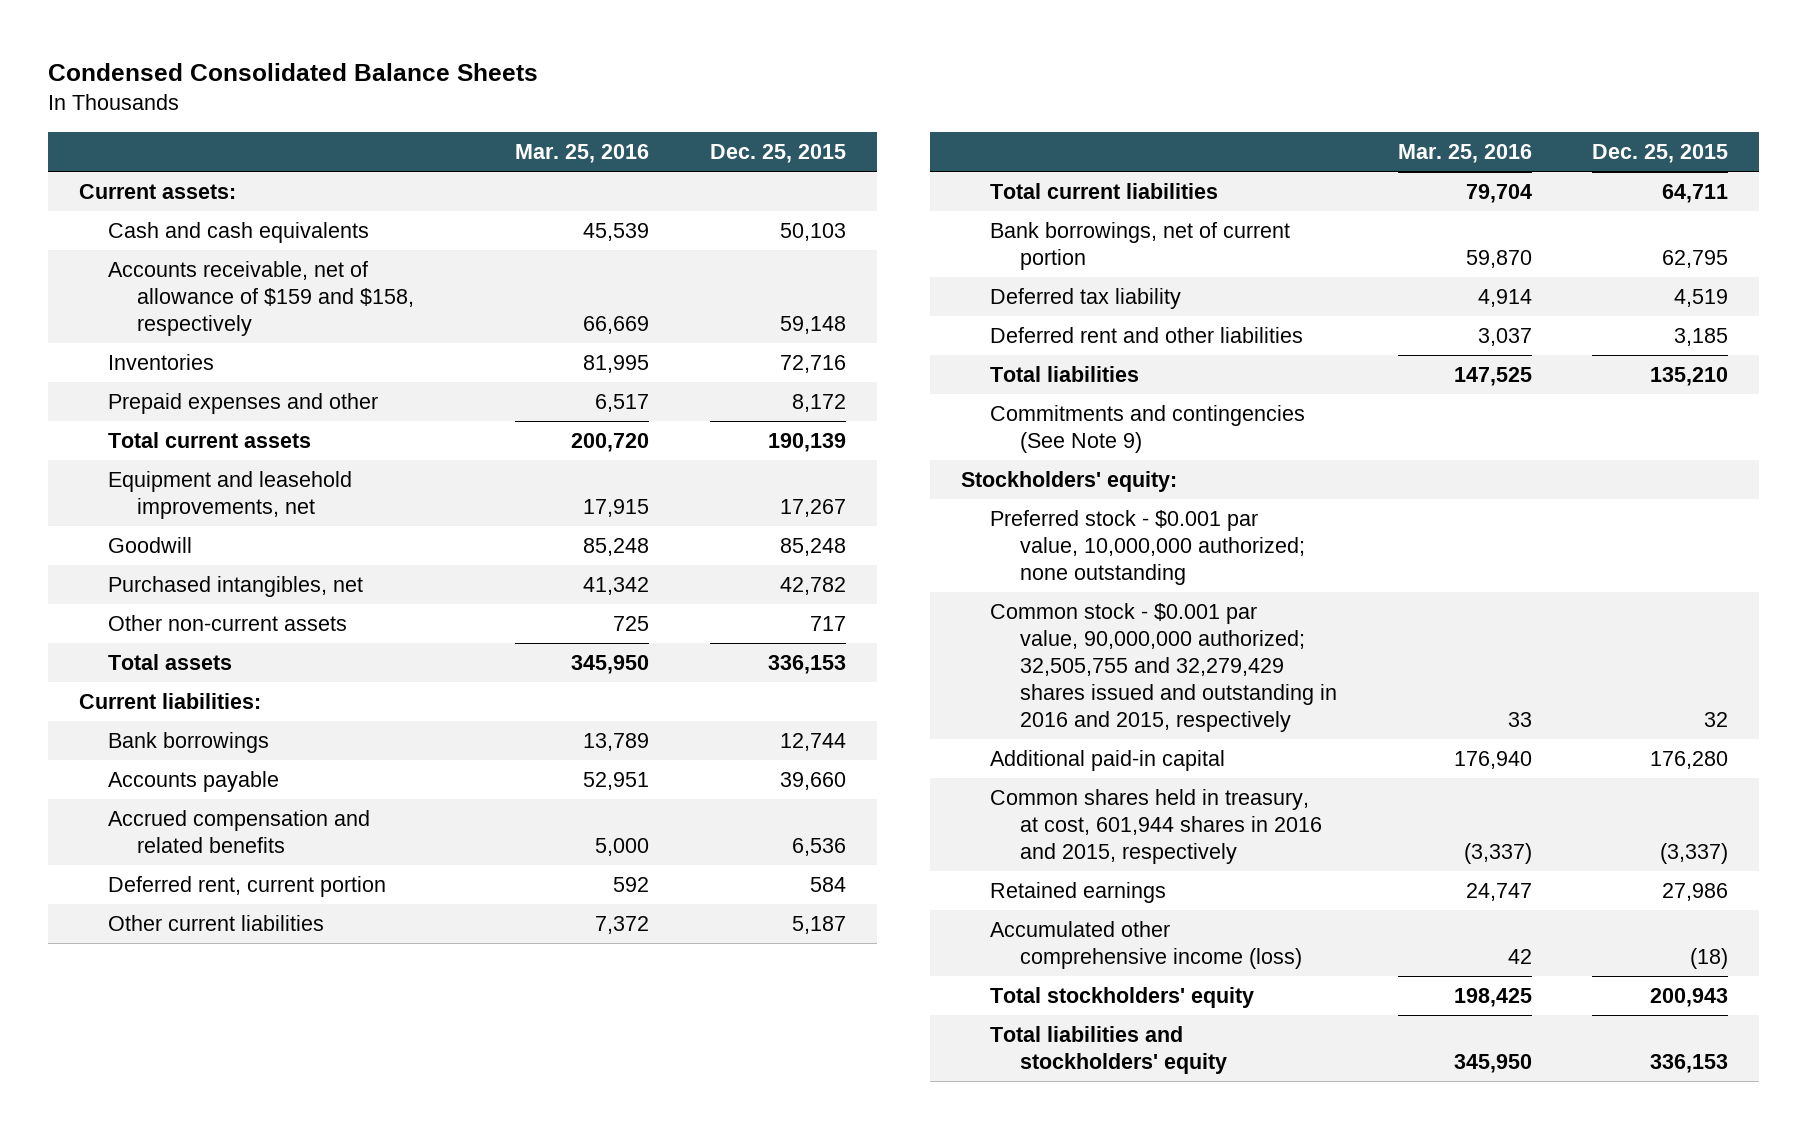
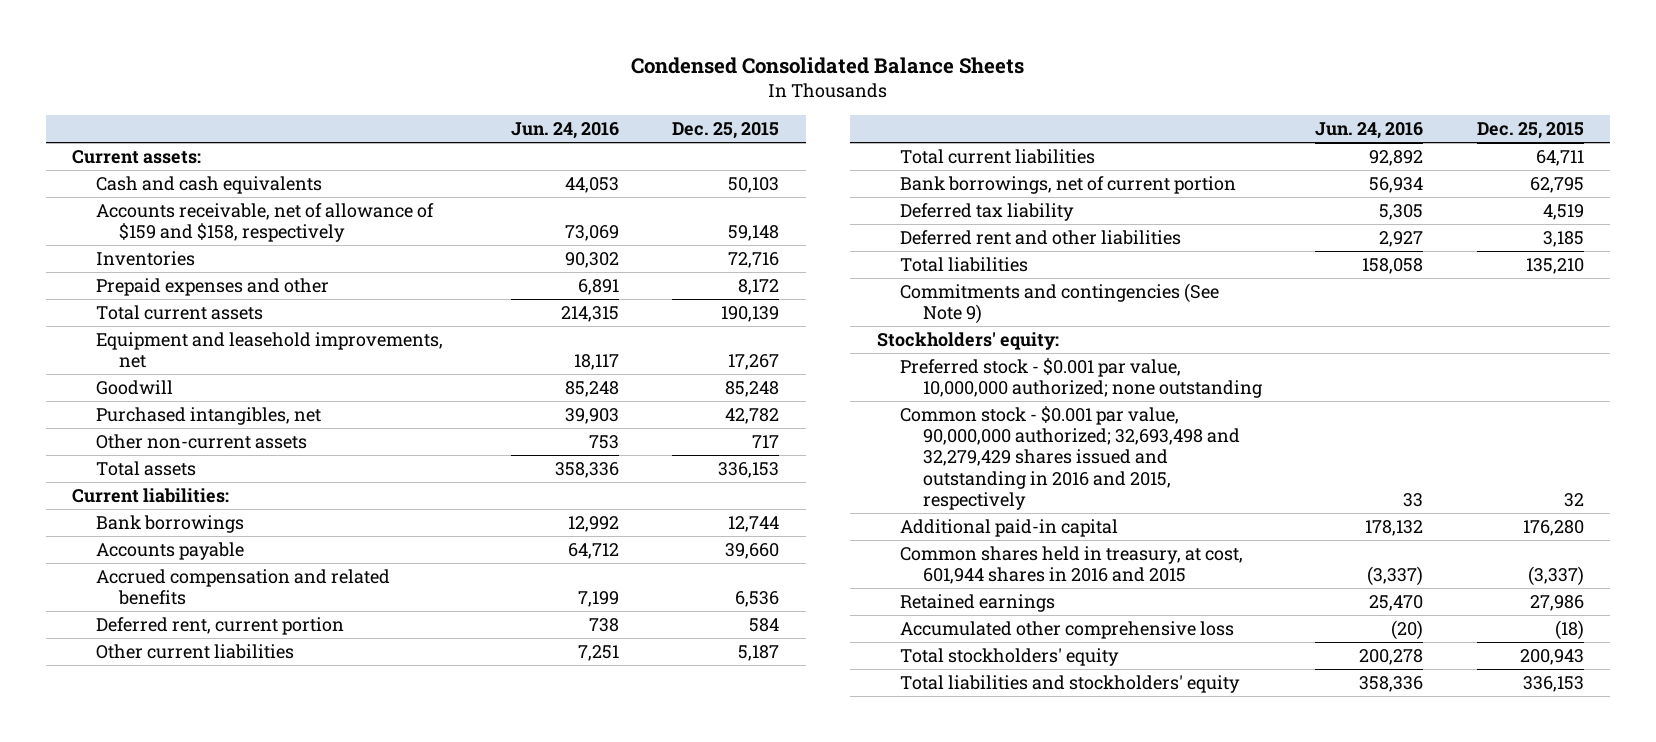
[515,143,650,163] Mar. 25, 2016 -> none
none -> [510,122,619,140] Jun. 24, 2016
[990,603,1337,732] Common stock - $0.001 par value, 90,000,000 authorized; 32,505,755 and 32,279,429 shares issued and outstanding in 2016 and 2015, respectively -> [900,406,1241,510] Common stock - $0.001 par value, 90,000,000 authorized; 32,693,498 and 32,279,429 shares issued and outstanding in 2016 and 2015, respectively
[990,789,1322,865] Common shares held in treasury, at cost, 601,944 shares in 2016 and 2015, respectively -> [900,546,1244,585] Common shares held in treasury, at cost, 601,944 shares in 2016 and 2015
[990,921,1302,970] Accumulated other comprehensive income (loss) -> [900,621,1235,640] Accumulated other comprehensive loss

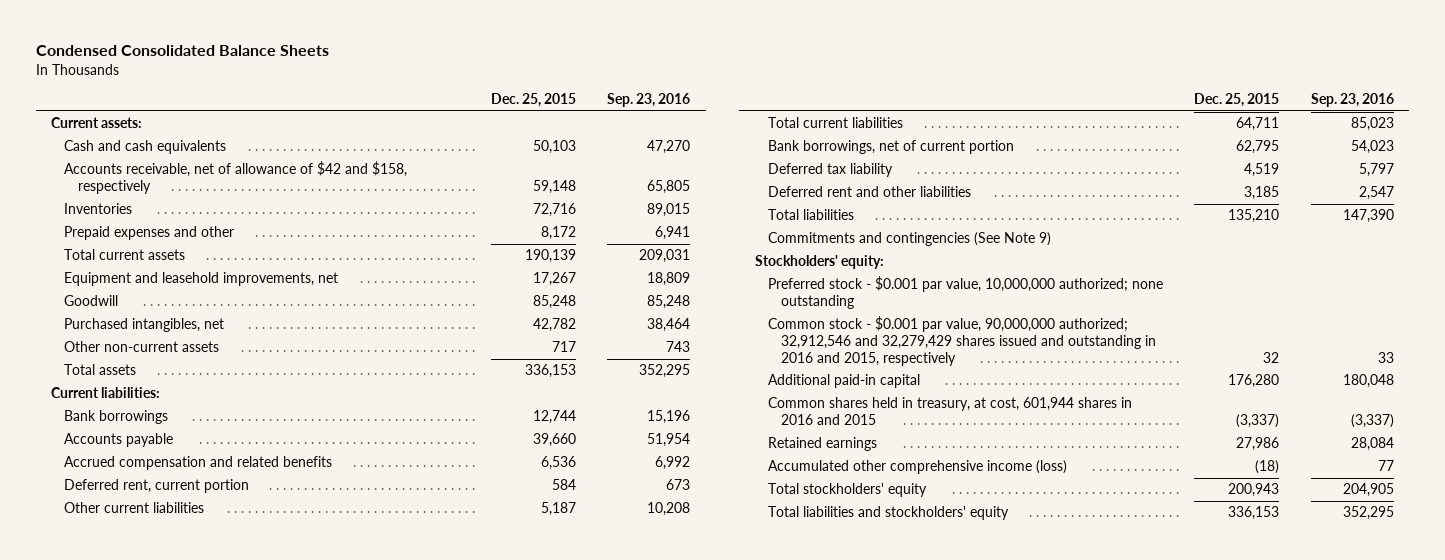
[510,122,619,140] Jun. 24, 2016 -> none
none -> [606,93,690,108] Sep. 23, 2016
[95,203,434,243] Accounts receivable, net of allowance of $159 and $158, respectively -> [64,161,408,194] Accounts receivable, net of allowance of $42 and $158, respectively
[900,406,1241,510] Common stock - $0.001 par value, 90,000,000 authorized; 32,693,498 and 32,279,429 shares issued and outstanding in 2016 and 2015, respectively -> [768,316,1157,366] Common stock - $0.001 par value, 90,000,000 authorized; 32,912,546 and 32,279,429 shares issued and outstanding in 2016 and 2015, respectively
[900,621,1235,640] Accumulated other comprehensive loss -> [768,460,1068,475] Accumulated other comprehensive income (loss)

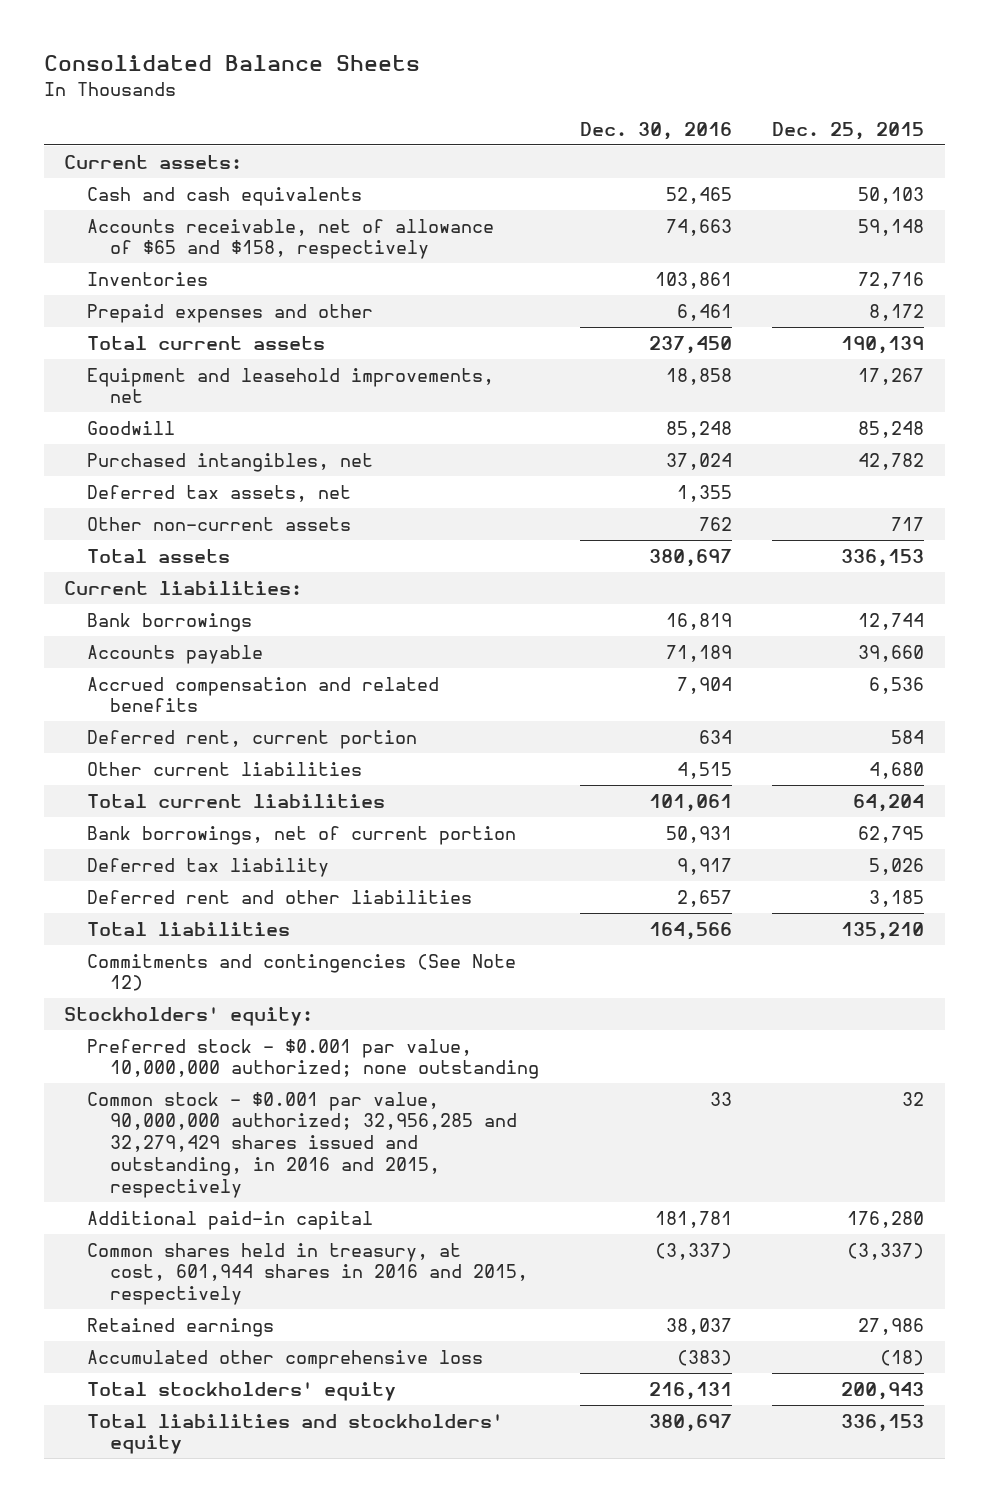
[35,45,329,57] Condensed Consolidated Balance Sheets -> [43,55,420,72] Consolidated Balance Sheets
[606,93,690,108] Sep. 23, 2016 -> none
none -> [579,121,732,140] Dec. 30, 2016
[64,161,408,194] Accounts receivable, net of allowance of $42 and $158, respectively -> [87,218,495,260] Accounts receivable, net of allowance of $65 and $158, respectively
none -> [87,484,352,502] Deferred tax assets, net
[540,502,576,517] 5,187 -> [869,761,925,779] 4,680
[1236,117,1280,132] 64,711 -> [853,793,925,812] 64,204
[1244,163,1280,178] 4,519 -> [869,857,925,875] 5,026
[768,232,1052,247] Commitments and contingencies (See Note 9) -> [87,953,517,992] Commitments and contingencies (See Note 12)
[768,316,1157,366] Common stock - $0.001 par value, 90,000,000 authorized; 32,912,546 and 32,279,429 shares issued and outstanding in 2016 and 2015, respectively -> [87,1091,518,1199] Common stock - $0.001 par value, 90,000,000 authorized; 32,956,285 and 32,279,429 shares issued and outstanding, in 2016 and 2015, respectively
[768,397,1133,425] Common shares held in treasury, at cost, 601,944 shares in 2016 and 2015 -> [87,1242,529,1306] Common shares held in treasury, at cost, 601,944 shares in 2016 and 2015, respectively
[768,460,1068,475] Accumulated other comprehensive income (loss) -> [87,1349,484,1369] Accumulated other comprehensive loss

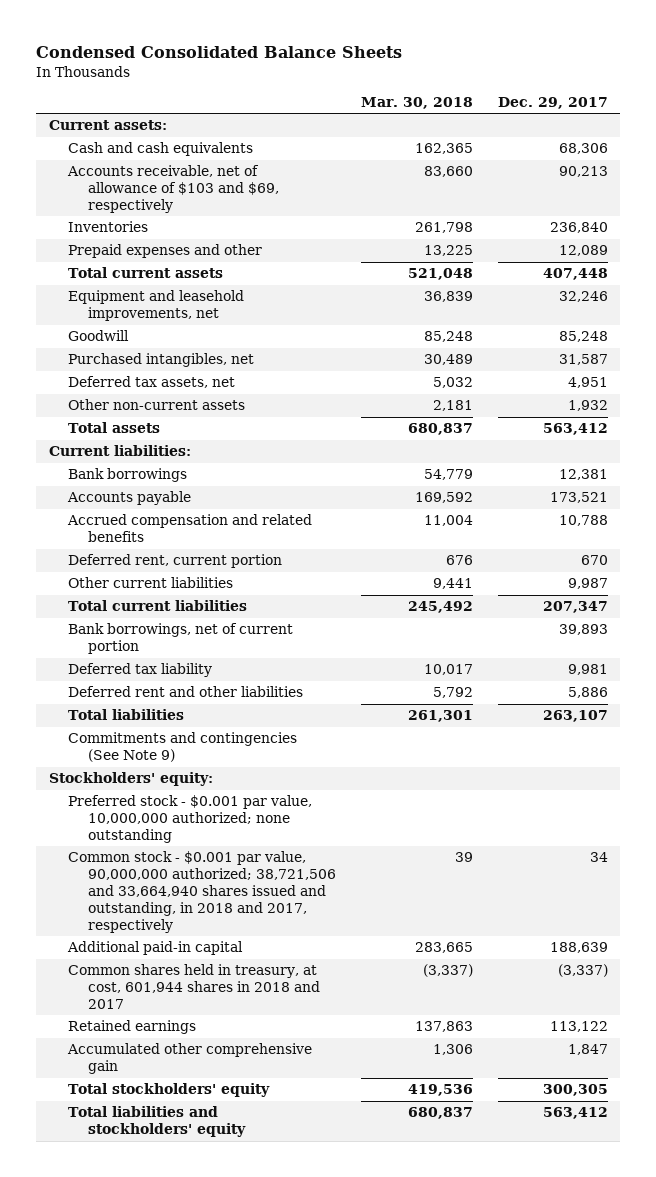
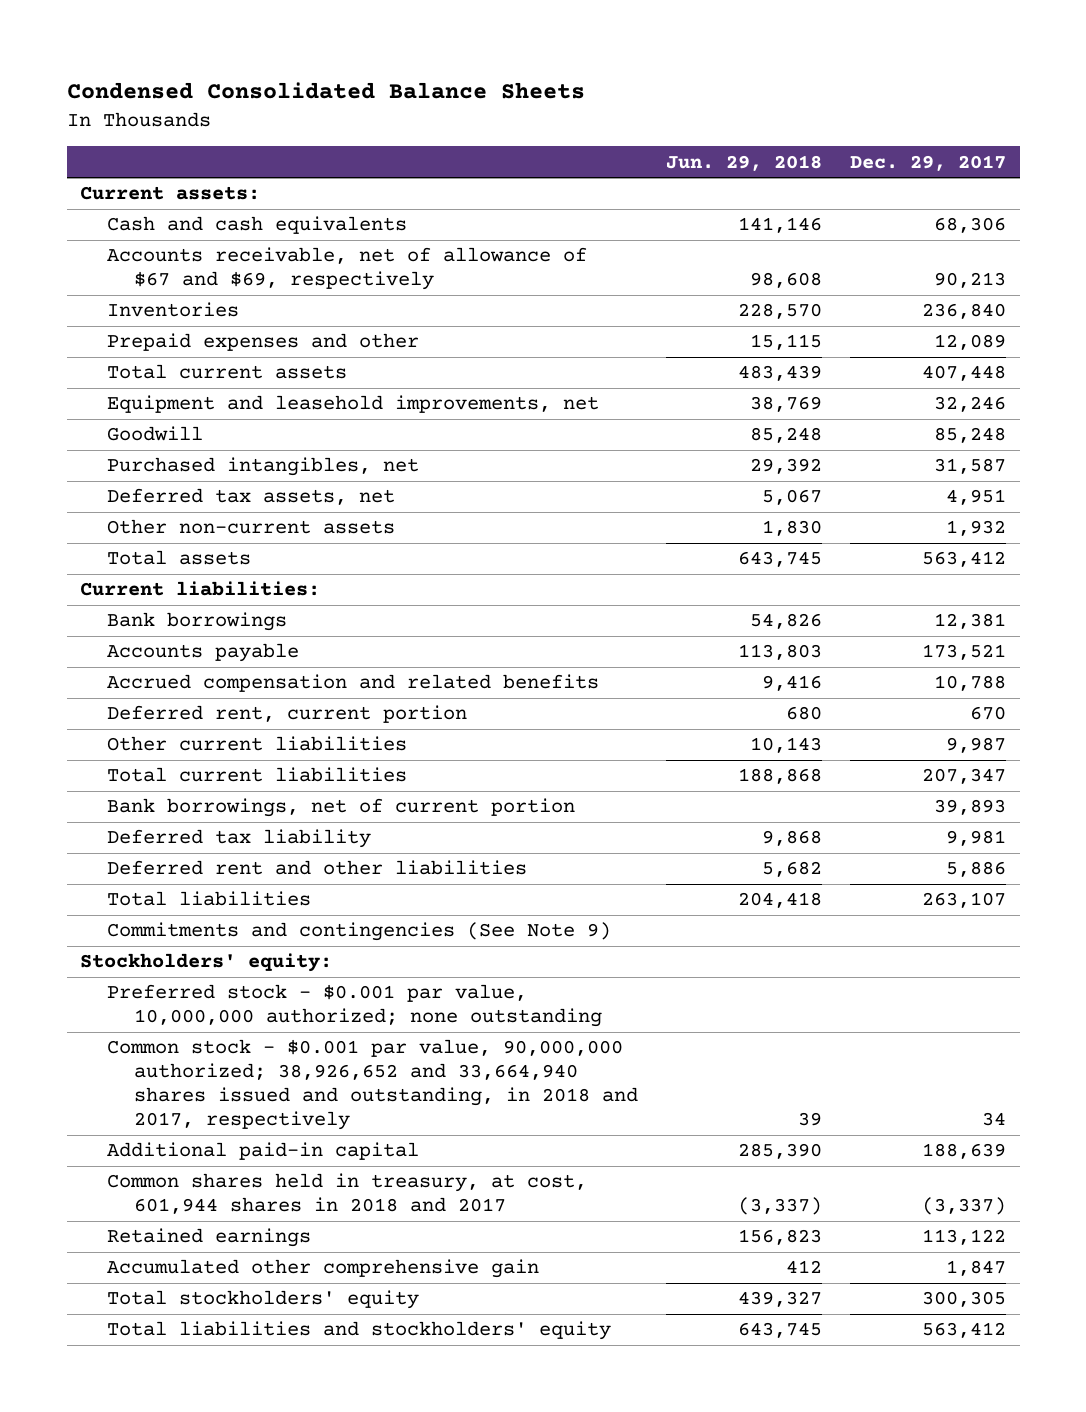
[360,97,473,110] Mar. 30, 2018 -> none
none -> [665,154,822,171] Jun. 29, 2018
[67,165,280,214] Accounts receivable, net of allowance of $103 and $69, respectively -> [107,247,588,291] Accounts receivable, net of allowance of $67 and $69, respectively
[68,851,337,933] Common stock - $0.001 par value, 90,000,000 authorized; 38,721,506 and 33,664,940 shares issued and outstanding, in 2018 and 2017, respectively -> [107,1039,639,1131] Common stock - $0.001 par value, 90,000,000 authorized; 38,926,652 and 33,664,940 shares issued and outstanding, in 2018 and 2017, respectively

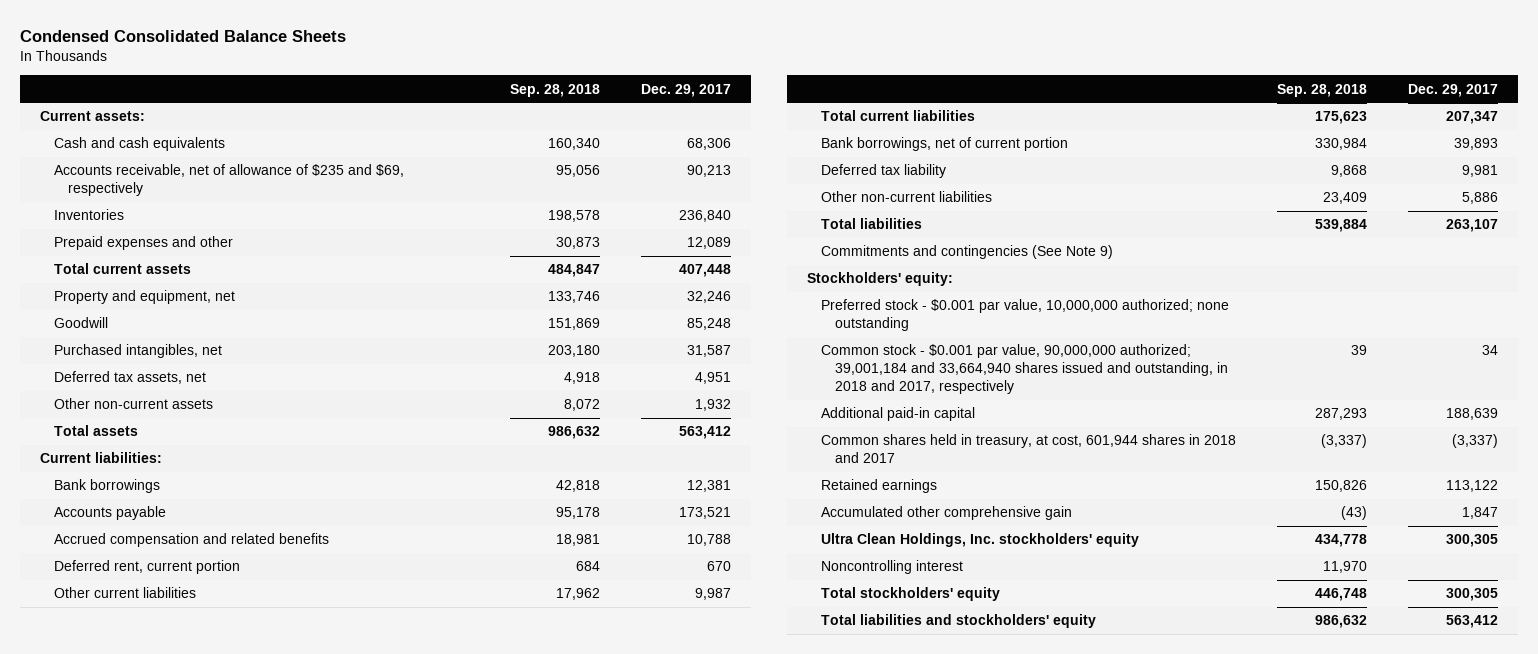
[665,154,822,171] Jun. 29, 2018 -> none
none -> [509,83,600,97] Sep. 28, 2018
[107,247,588,291] Accounts receivable, net of allowance of $67 and $69, respectively -> [54,164,405,197] Accounts receivable, net of allowance of $235 and $69, respectively
[107,395,600,414] Equipment and leasehold improvements, net -> [54,290,236,305] Property and equipment, net
[107,860,528,876] Deferred rent and other liabilities -> [820,191,992,203] Other non-current liabilities
[107,1039,639,1131] Common stock - $0.001 par value, 90,000,000 authorized; 38,926,652 and 33,664,940 shares issued and outstanding, in 2018 and 2017, respectively -> [820,344,1228,395] Common stock - $0.001 par value, 90,000,000 authorized; 39,001,184 and 33,664,940 shares issued and outstanding, in 2018 and 2017, respectively
none -> [820,533,1139,548] Ultra Clean Holdings, Inc. stockholders' equity
none -> [820,560,963,575] Noncontrolling interest

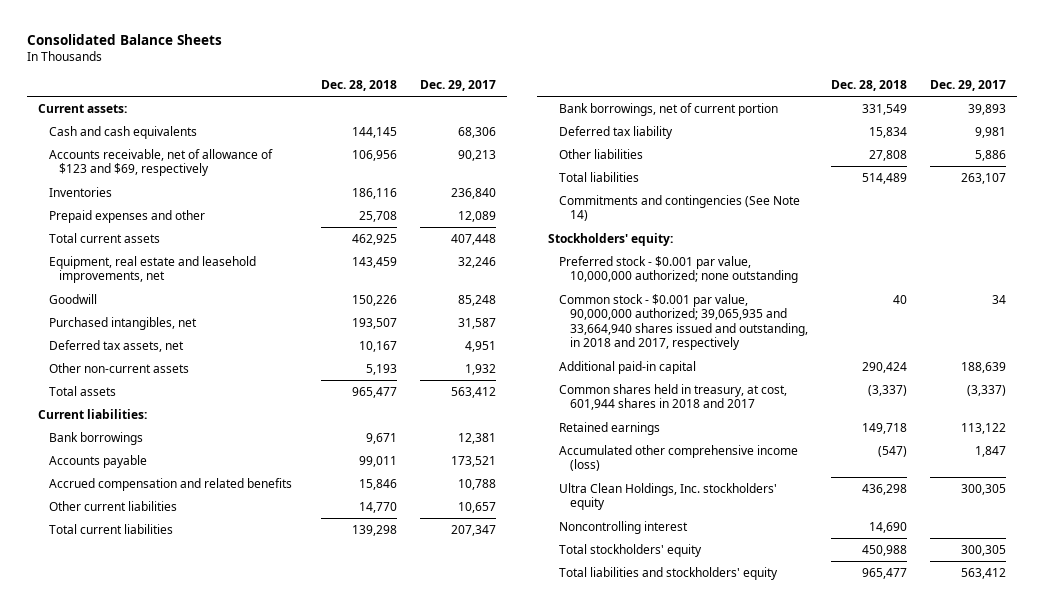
[19,29,346,42] Condensed Consolidated Balance Sheets -> [26,34,222,46] Consolidated Balance Sheets
[509,83,600,97] Sep. 28, 2018 -> none
none -> [320,79,397,91] Dec. 28, 2018
[54,164,405,197] Accounts receivable, net of allowance of $235 and $69, respectively -> [48,149,273,177] Accounts receivable, net of allowance of $123 and $69, respectively
[54,290,236,305] Property and equipment, net -> [48,256,256,284] Equipment, real estate and leasehold improvements, net
[54,560,241,575] Deferred rent, current portion -> none
[694,588,731,601] 9,987 -> [457,502,496,514] 10,657
[820,191,992,203] Other non-current liabilities -> [558,149,643,160] Other liabilities
[820,245,1113,260] Commitments and contingencies (See Note 9) -> [558,195,800,222] Commitments and contingencies (See Note 14)
[820,344,1228,395] Common stock - $0.001 par value, 90,000,000 authorized; 39,001,184 and 33,664,940 shares issued and outstanding, in 2018 and 2017, respectively -> [558,294,808,351] Common stock - $0.001 par value, 90,000,000 authorized; 39,065,935 and 33,664,940 shares issued and outstanding, in 2018 and 2017, respectively
[820,506,1072,521] Accumulated other comprehensive gain -> [558,445,798,472] Accumulated other comprehensive income (loss)

